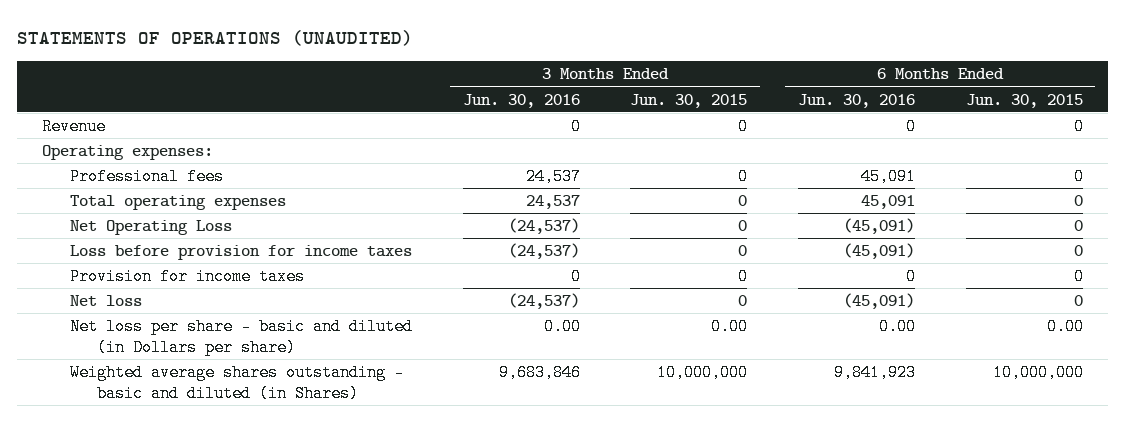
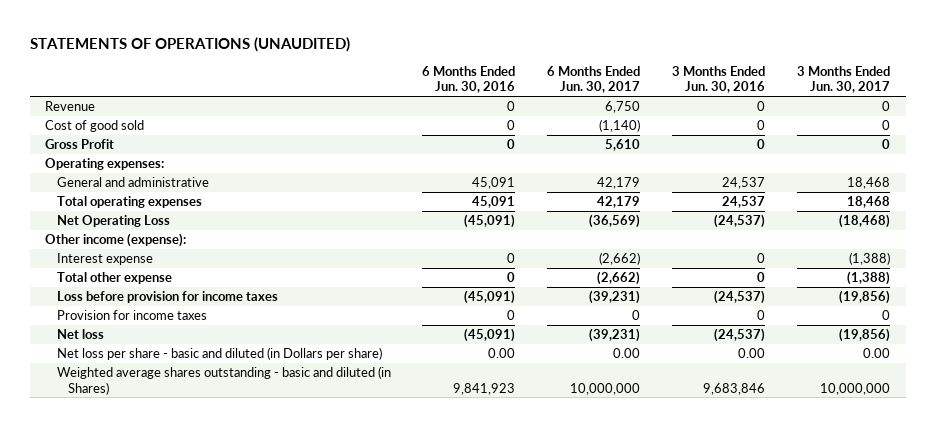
[630,93,748,108] Jun. 30, 2015 -> none
[965,93,1083,108] Jun. 30, 2015 -> none
none -> [547,65,641,94] 6 Months Ended Jun. 30, 2017
none -> [796,65,890,94] 3 Months Ended Jun. 30, 2017
none -> [45,119,145,132] Cost of good sold
none -> [45,138,115,149] Gross Profit
[69,167,224,185] Professional fees -> [56,176,209,187] General and administrative
none -> [45,232,187,247] Other income (expense):
none -> [56,252,153,265] Interest expense
none -> [56,271,172,284] Total other expense

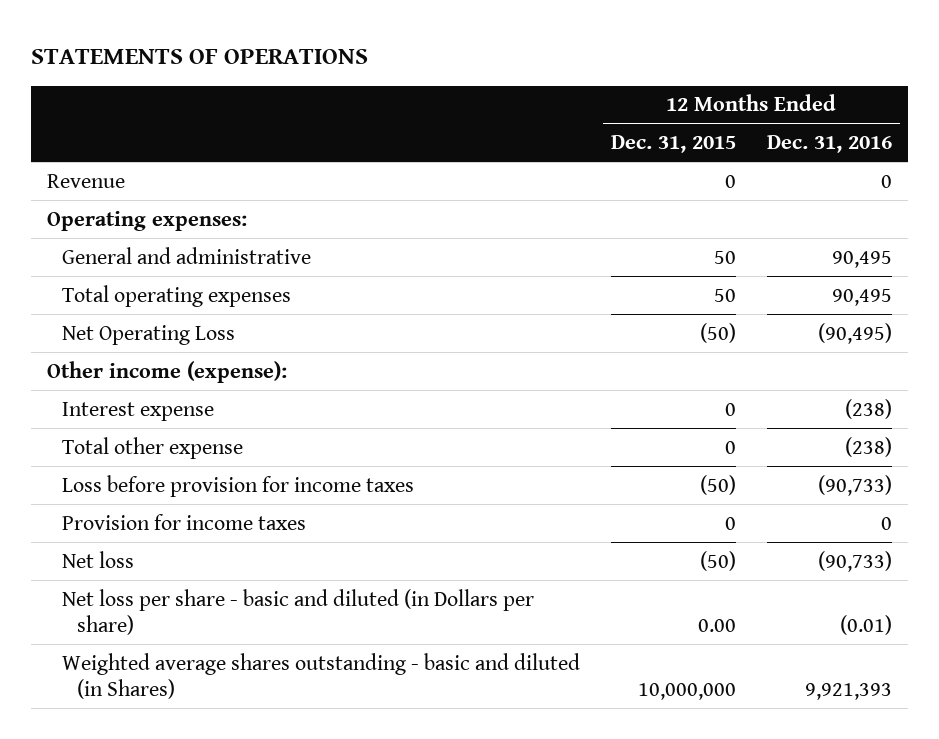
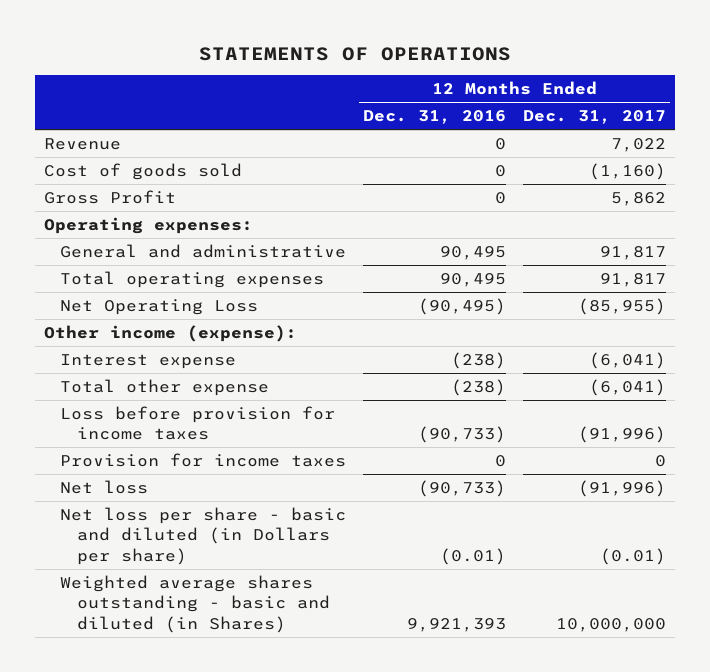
[610,135,736,154] Dec. 31, 2015 -> none
none -> [523,110,667,125] Dec. 31, 2017
none -> [43,162,242,180] Cost of goods sold
none -> [43,189,176,204] Gross Profit

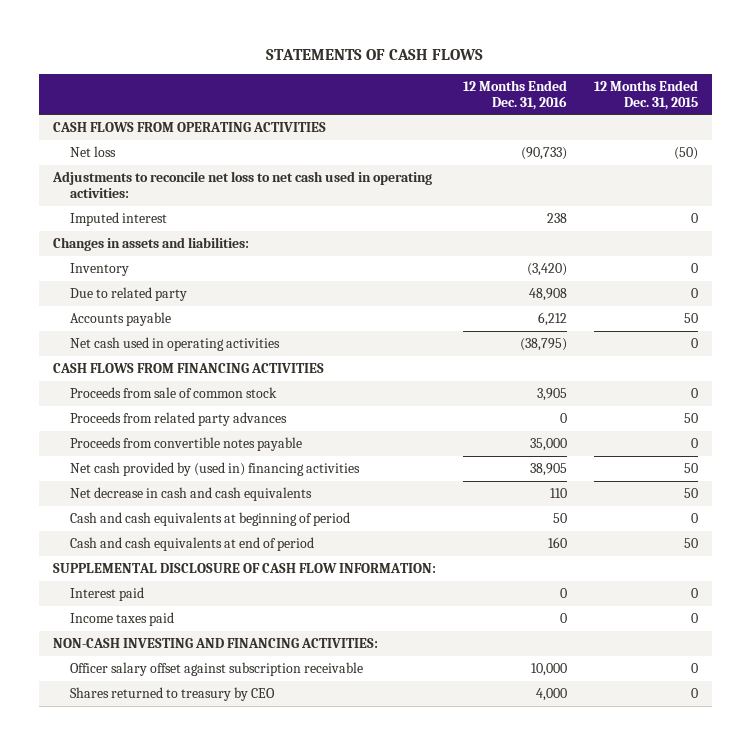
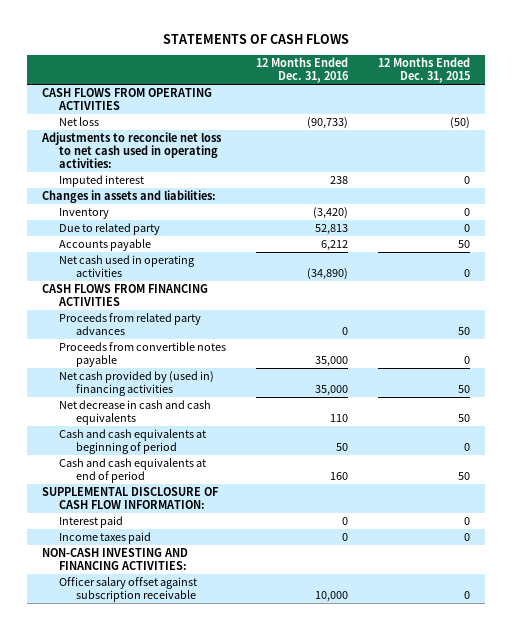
[528,287,567,301] 48,908 -> [315,224,349,236] 52,813
[519,337,567,351] (38,795) -> [307,268,349,281] (34,890)
[70,386,278,398] Proceeds from sale of common stock -> none
[529,462,567,476] 38,905 -> [315,385,349,397] 35,000
[70,686,276,701] Shares returned to treasury by CEO -> none

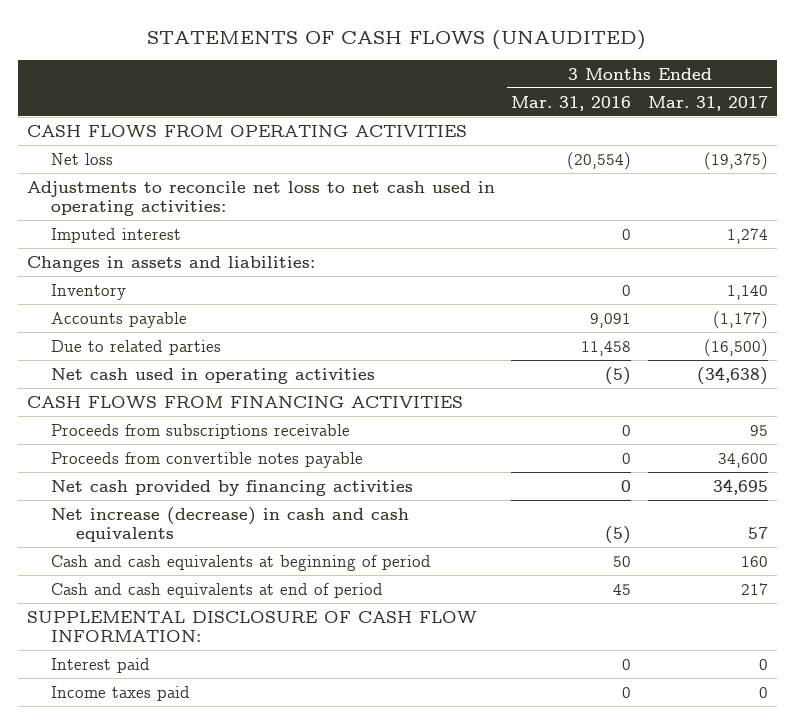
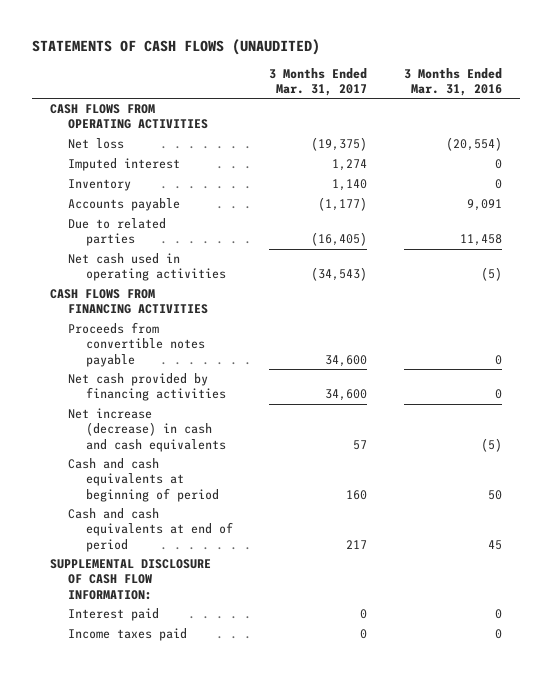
[26,180,495,217] Adjustments to reconcile net loss to net cash used in operating activities: -> none
[26,255,315,272] Changes in assets and liabilities: -> none
[704,338,769,357] (16,500) -> [311,232,368,247] (16,405)
[697,366,769,385] (34,638) -> [311,267,368,282] (34,543)
[51,423,351,439] Proceeds from subscriptions receivable -> none
[713,478,769,495] 34,695 -> [325,389,368,402] 34,600

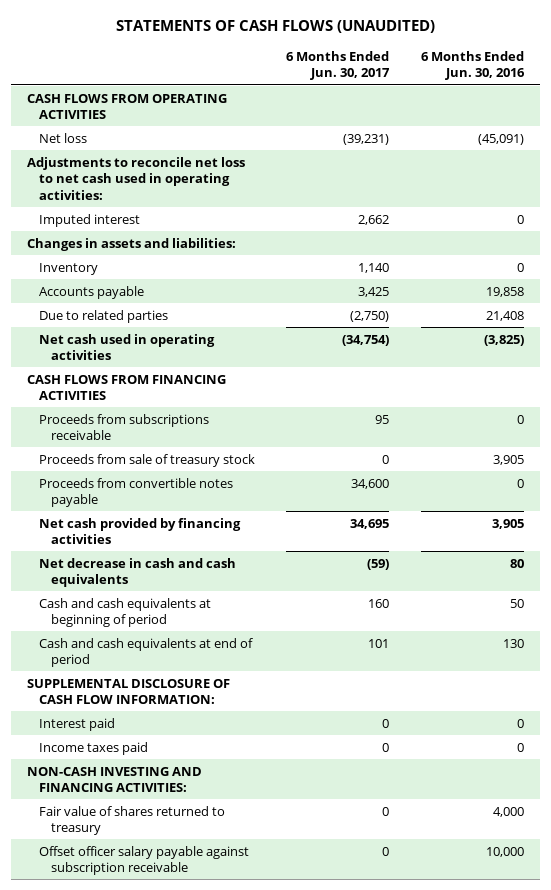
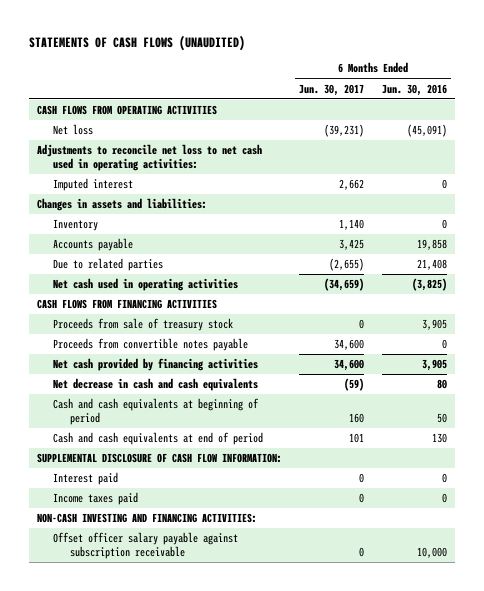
[350,310,390,322] (2,750) -> [329,258,365,272] (2,655)
[342,334,390,346] (34,754) -> [324,278,365,292] (34,659)
[38,413,209,441] Proceeds from subscriptions receivable -> none
[350,518,390,529] 34,695 -> [334,359,365,372] 34,600
[38,805,225,836] Fair value of shares returned to treasury -> none

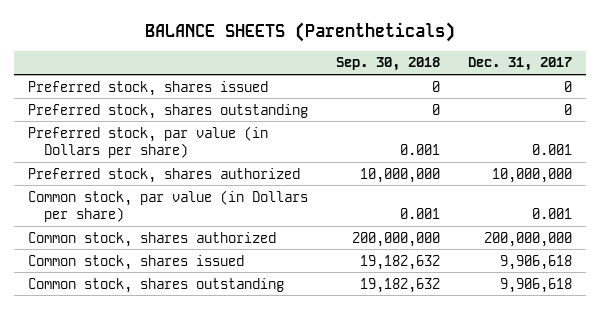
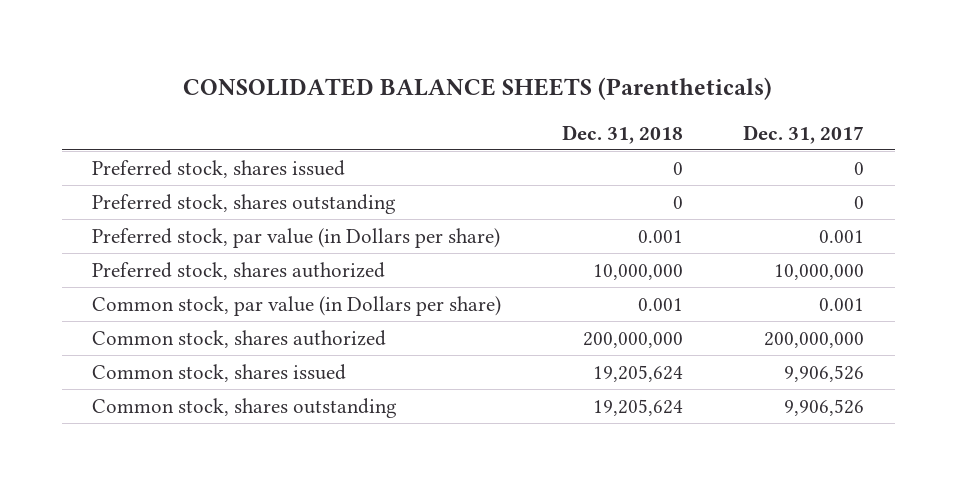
[145,21,456,42] BALANCE SHEETS (Parentheticals) -> [183,76,773,100] CONSOLIDATED BALANCE SHEETS (Parentheticals)
[336,57,441,72] Sep. 30, 2018 -> none
none -> [561,124,683,144] Dec. 31, 2018
[500,254,573,270] 9,906,618 -> [784,364,865,382] 9,906,526
[500,277,573,293] 9,906,618 -> [784,398,865,416] 9,906,526

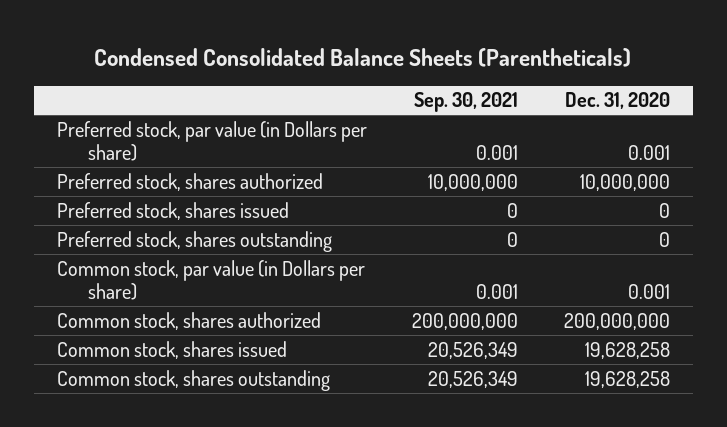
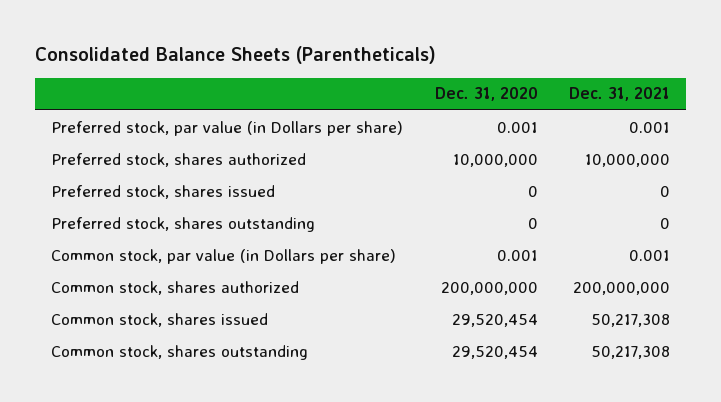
[94,47,632,67] Condensed Consolidated Balance Sheets (Parentheticals) -> [34,45,436,64] Consolidated Balance Sheets (Parentheticals)
[414,92,519,113] Sep. 30, 2021 -> none
none -> [569,87,671,102] Dec. 31, 2021
[584,341,670,359] 19,628,258 -> [451,313,538,327] 29,520,454
[584,370,670,388] 19,628,258 -> [451,345,538,359] 29,520,454

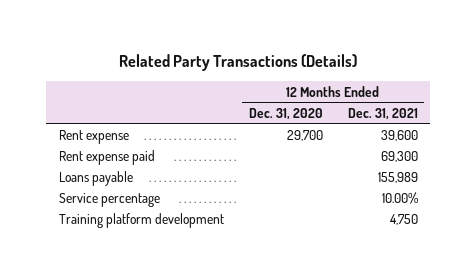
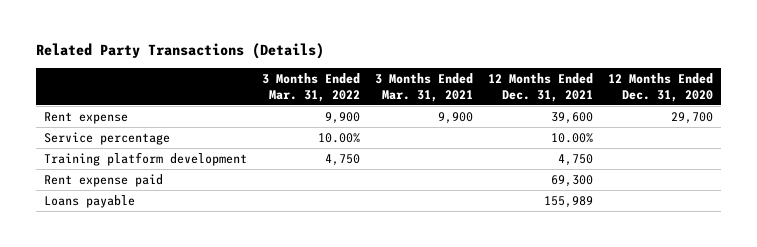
none -> [261,72,360,102] 3 Months Ended Mar. 31, 2022
none -> [374,72,473,102] 3 Months Ended Mar. 31, 2021
[58,149,155,165] Rent expense paid -> [43,173,163,187] Rent expense paid
[58,170,133,186] Loans payable -> [43,194,135,208] Loans payable

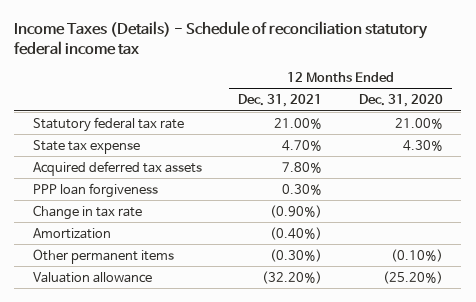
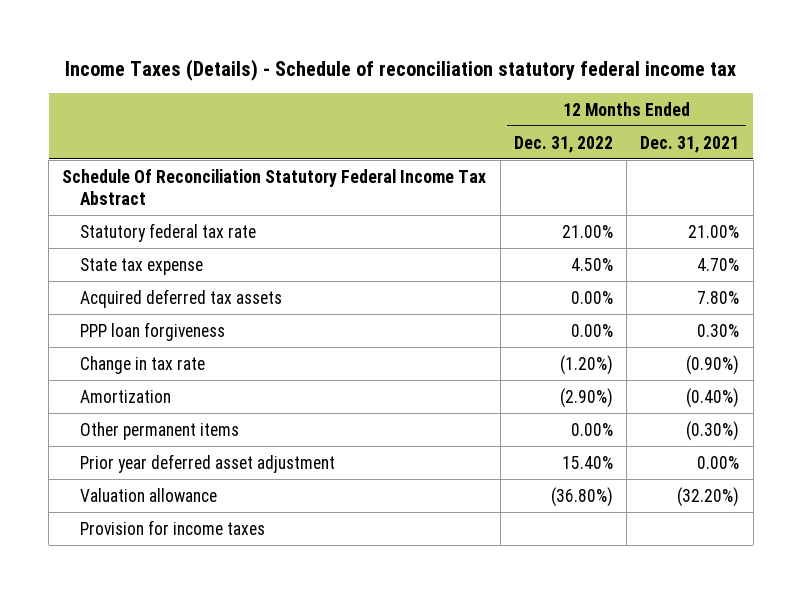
[358,94,443,108] Dec. 31, 2020 -> none
none -> [513,135,613,153] Dec. 31, 2022
none -> [62,168,487,206] Schedule Of Reconciliation Statutory Federal Income Tax Abstract
none -> [79,453,335,473] Prior year deferred asset adjustment
none -> [79,519,265,535] Provision for income taxes

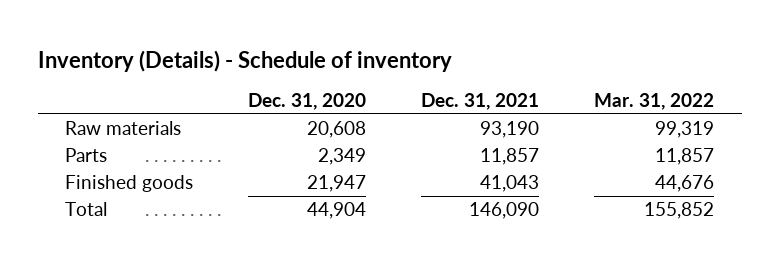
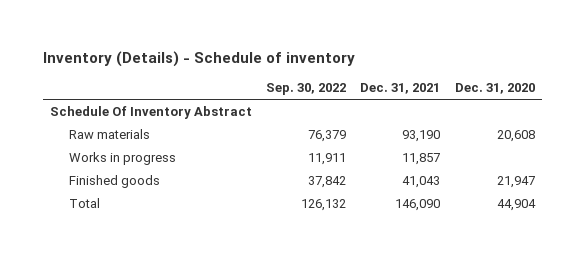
[594,93,715,111] Mar. 31, 2022 -> none
none -> [266,83,347,96] Sep. 30, 2022
none -> [50,105,253,119] Schedule Of Inventory Abstract
[65,148,108,163] Parts -> none
none -> [69,151,177,165] Works in progress

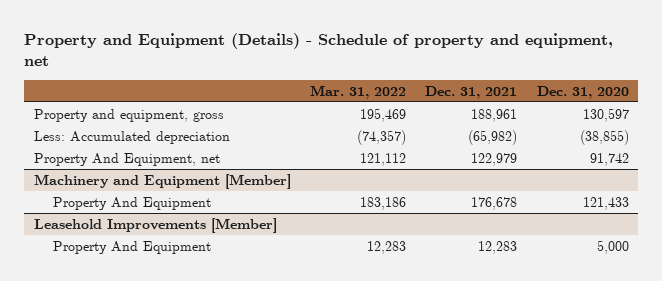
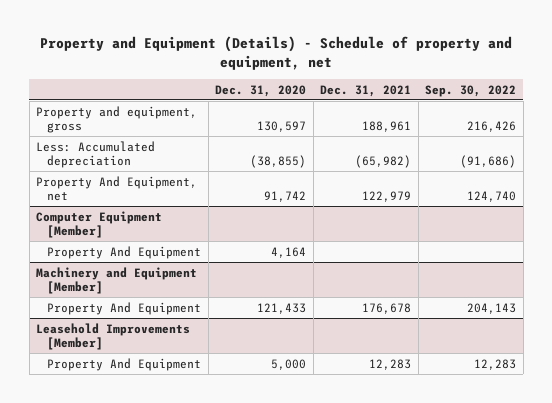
[310,84,407,99] Mar. 31, 2022 -> none
none -> [425,84,517,97] Sep. 30, 2022
none -> [36,210,163,238] Computer Equipment [Member]
none -> [47,245,202,259] Property And Equipment

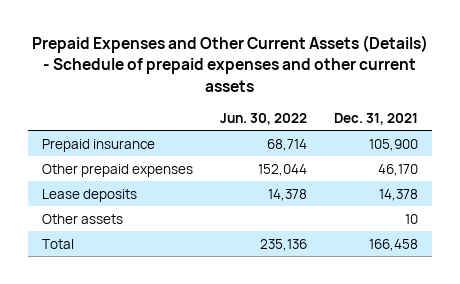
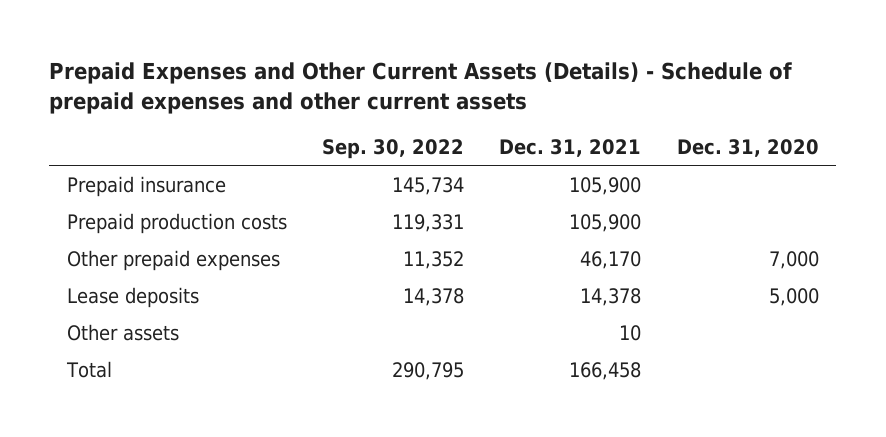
[220,112,308,125] Jun. 30, 2022 -> none
none -> [322,138,465,159] Sep. 30, 2022
none -> [676,138,819,157] Dec. 31, 2020
none -> [66,212,287,234] Prepaid production costs

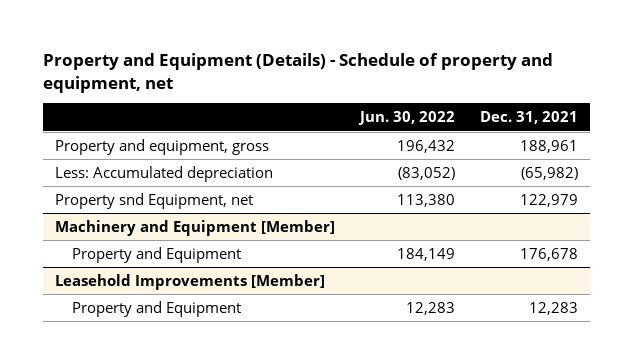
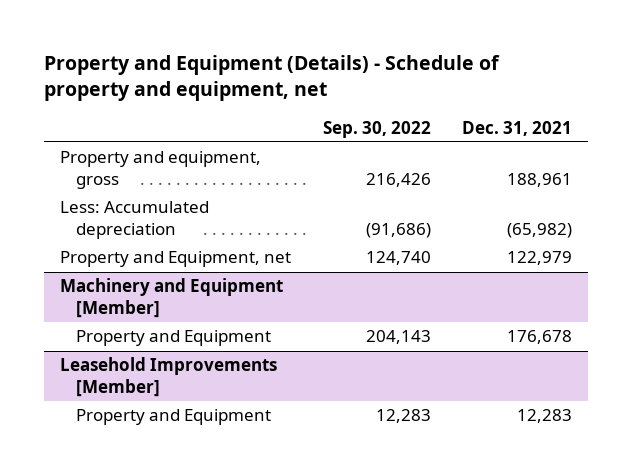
[358,111,456,126] Jun. 30, 2022 -> none
none -> [322,120,431,138] Sep. 30, 2022
[55,192,254,209] Property snd Equipment, net -> [60,251,292,268] Property and Equipment, net

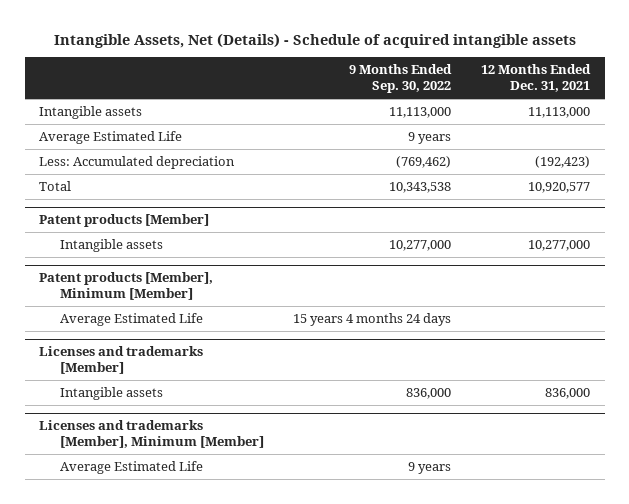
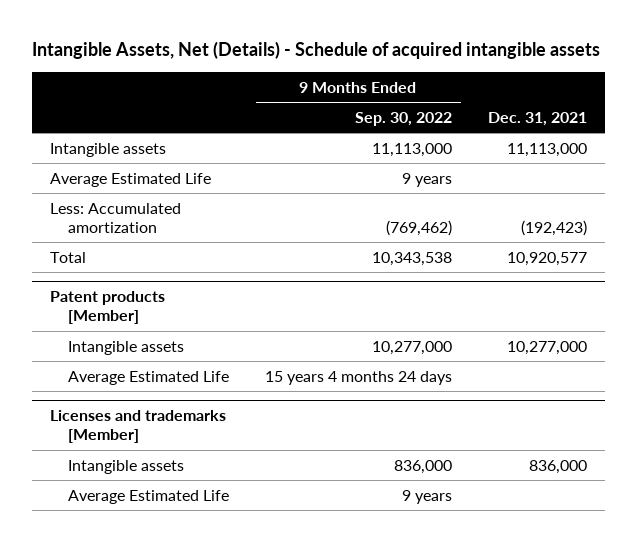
[480,64,591,93] 12 Months Ended Dec. 31, 2021 -> none
none -> [488,111,588,126] Dec. 31, 2021
[39,155,236,169] Less: Accumulated depreciation -> [50,202,182,233] Less: Accumulated amortization
[39,271,214,300] Patent products [Member], Minimum [Member] -> none
[39,419,264,448] Licenses and trademarks [Member], Minimum [Member] -> none

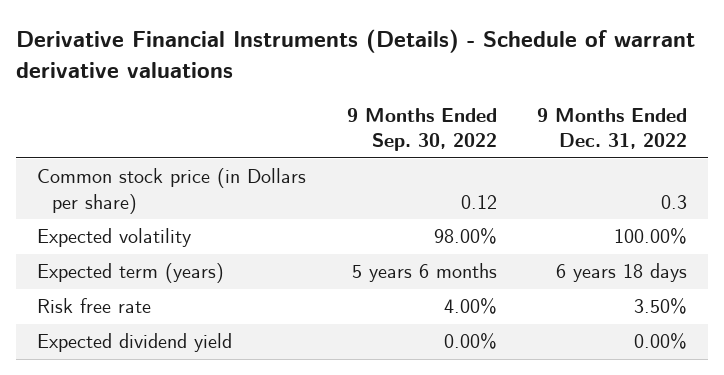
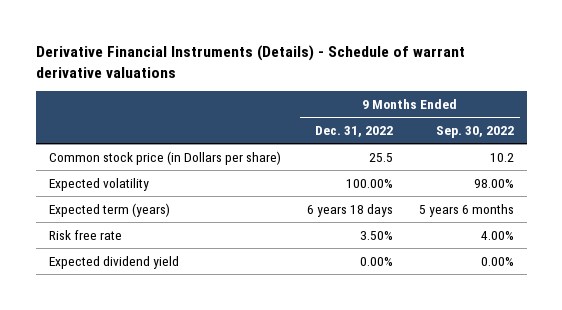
[460,194,497,209] 0.12 -> [489,152,514,162] 10.2
[661,194,688,209] 0.3 -> [368,152,393,162] 25.5

